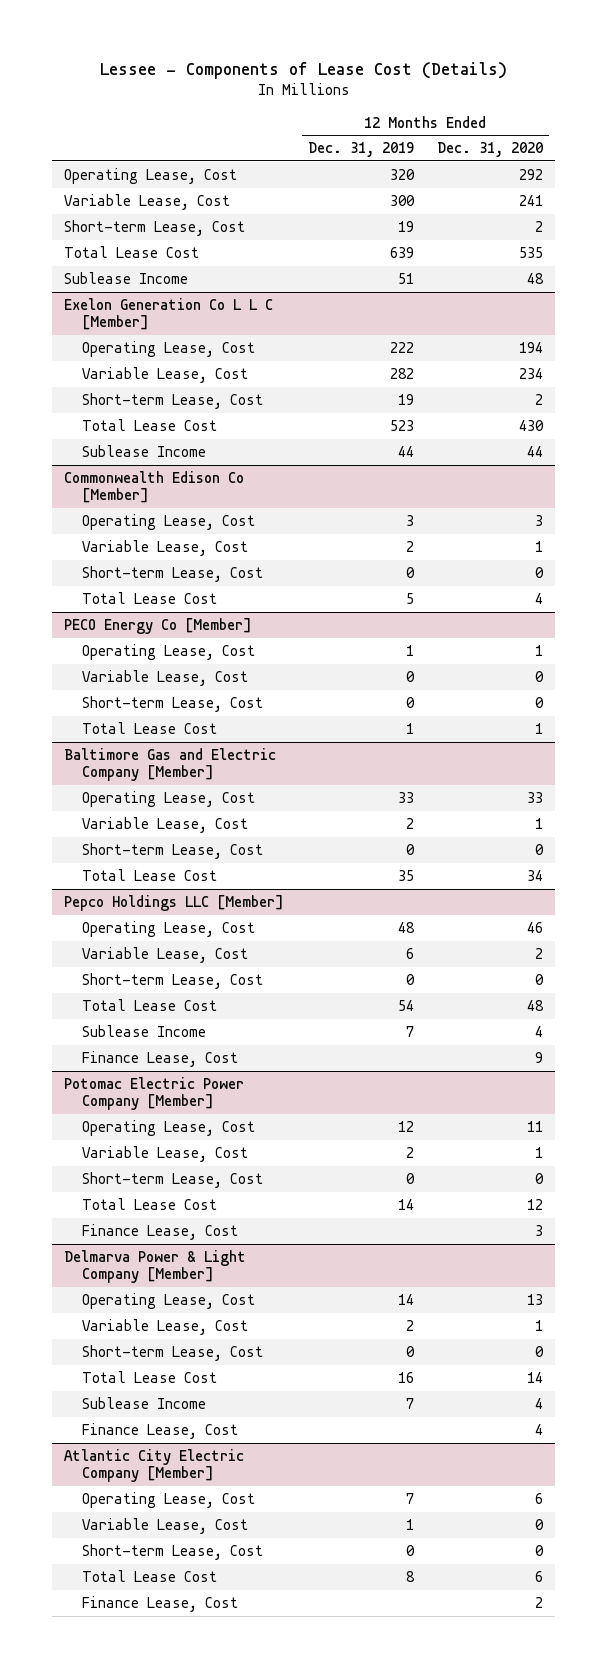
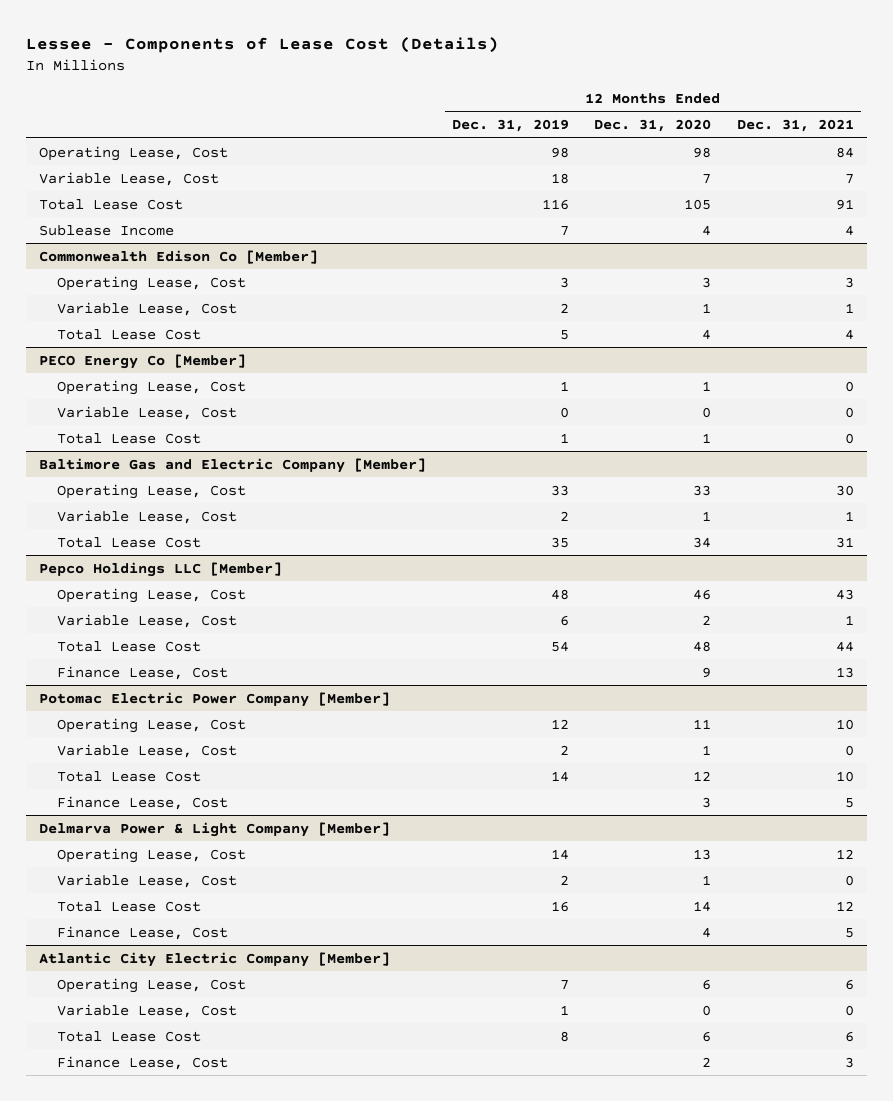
none -> [737,119,855,133] Dec. 31, 2021
[63,219,245,236] Short-term Lease, Cost -> none
[63,297,273,331] Exelon Generation Co L L C [Member] -> none
[82,340,256,357] Operating Lease, Cost -> none
[82,366,249,383] Variable Lease, Cost -> none
[82,392,264,409] Short-term Lease, Cost -> none
[82,418,218,431] Total Lease Cost -> none
[82,444,207,457] Sublease Income -> none
[389,168,415,180] 320 -> [550,146,569,158] 98
[519,168,544,180] 292 -> [693,146,712,158] 98
[389,194,415,206] 300 -> [550,172,569,184] 18
[519,194,544,206] 241 -> [702,173,712,184] 7
[389,246,414,258] 639 -> [541,198,569,210] 116
[519,246,544,258] 535 -> [684,198,712,210] 105
[397,272,414,284] 51 -> [559,225,569,236] 7
[527,272,545,284] 48 -> [702,224,712,236] 4
[82,565,264,582] Short-term Lease, Cost -> none
[82,695,264,712] Short-term Lease, Cost -> none
[82,842,264,859] Short-term Lease, Cost -> none
[82,972,264,989] Short-term Lease, Cost -> none
[82,1024,207,1037] Sublease Income -> none
[82,1171,264,1188] Short-term Lease, Cost -> none
[82,1344,264,1361] Short-term Lease, Cost -> none
[82,1396,207,1409] Sublease Income -> none
[82,1543,264,1560] Short-term Lease, Cost -> none

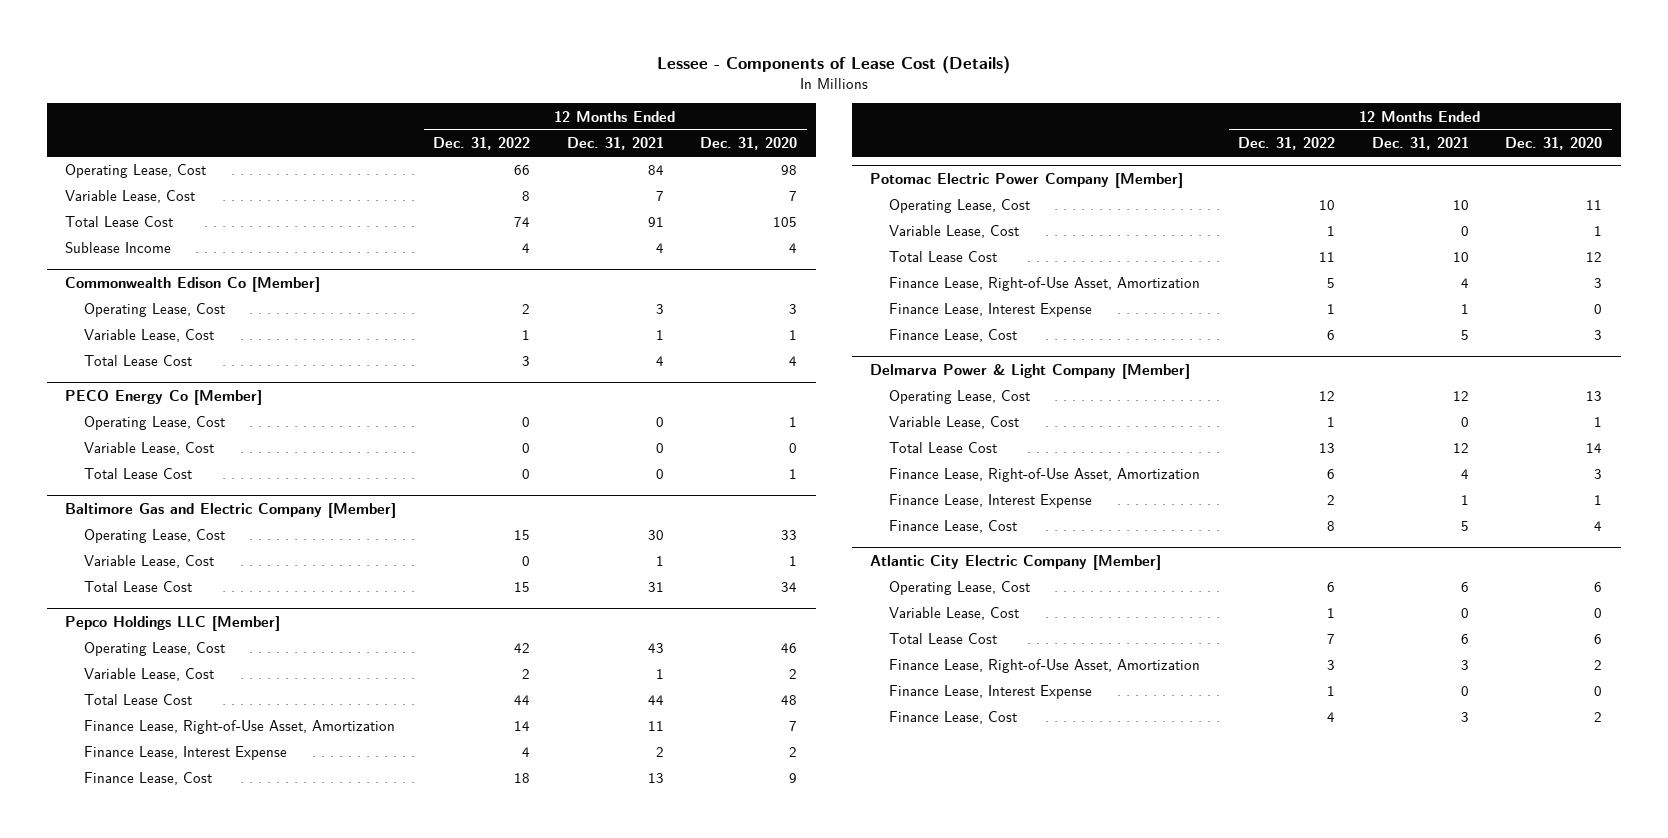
[451,119,569,133] Dec. 31, 2019 -> none
none -> [432,137,530,151] Dec. 31, 2022
none -> [83,720,395,735] Finance Lease, Right-of-Use Asset, Amortization
none -> [83,746,287,761] Finance Lease, Interest Expense
none -> [888,277,1200,292] Finance Lease, Right-of-Use Asset, Amortization
none -> [888,303,1092,318] Finance Lease, Interest Expense
none -> [888,468,1200,483] Finance Lease, Right-of-Use Asset, Amortization
none -> [888,494,1092,509] Finance Lease, Interest Expense
none -> [888,659,1200,674] Finance Lease, Right-of-Use Asset, Amortization
none -> [888,685,1092,700] Finance Lease, Interest Expense

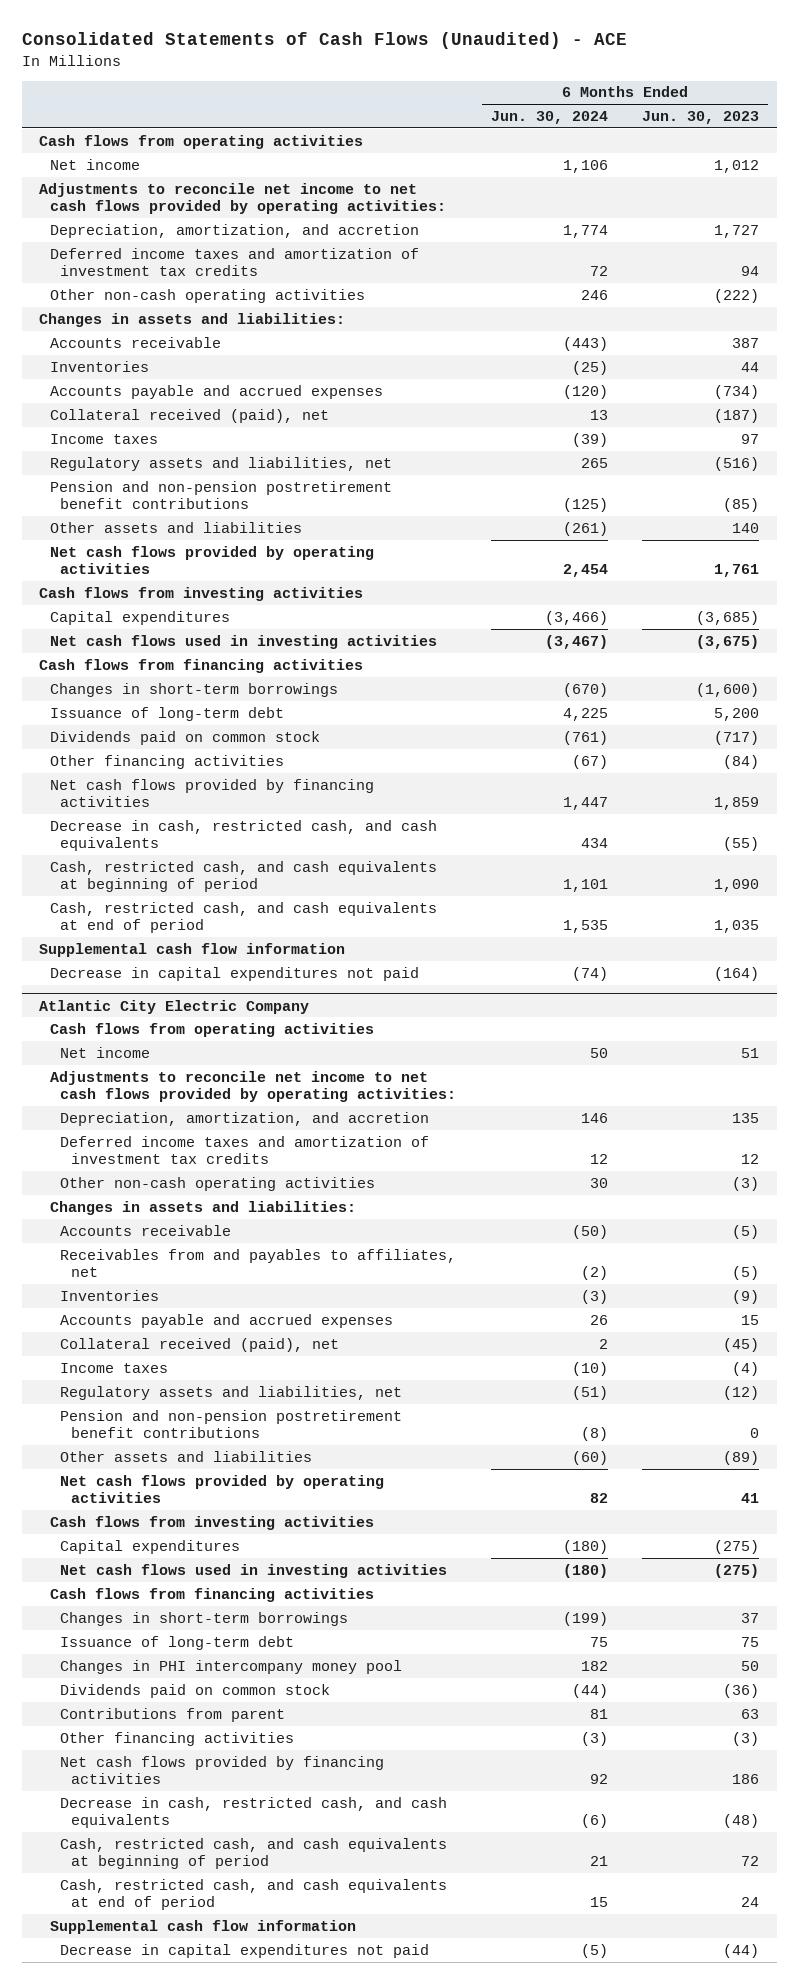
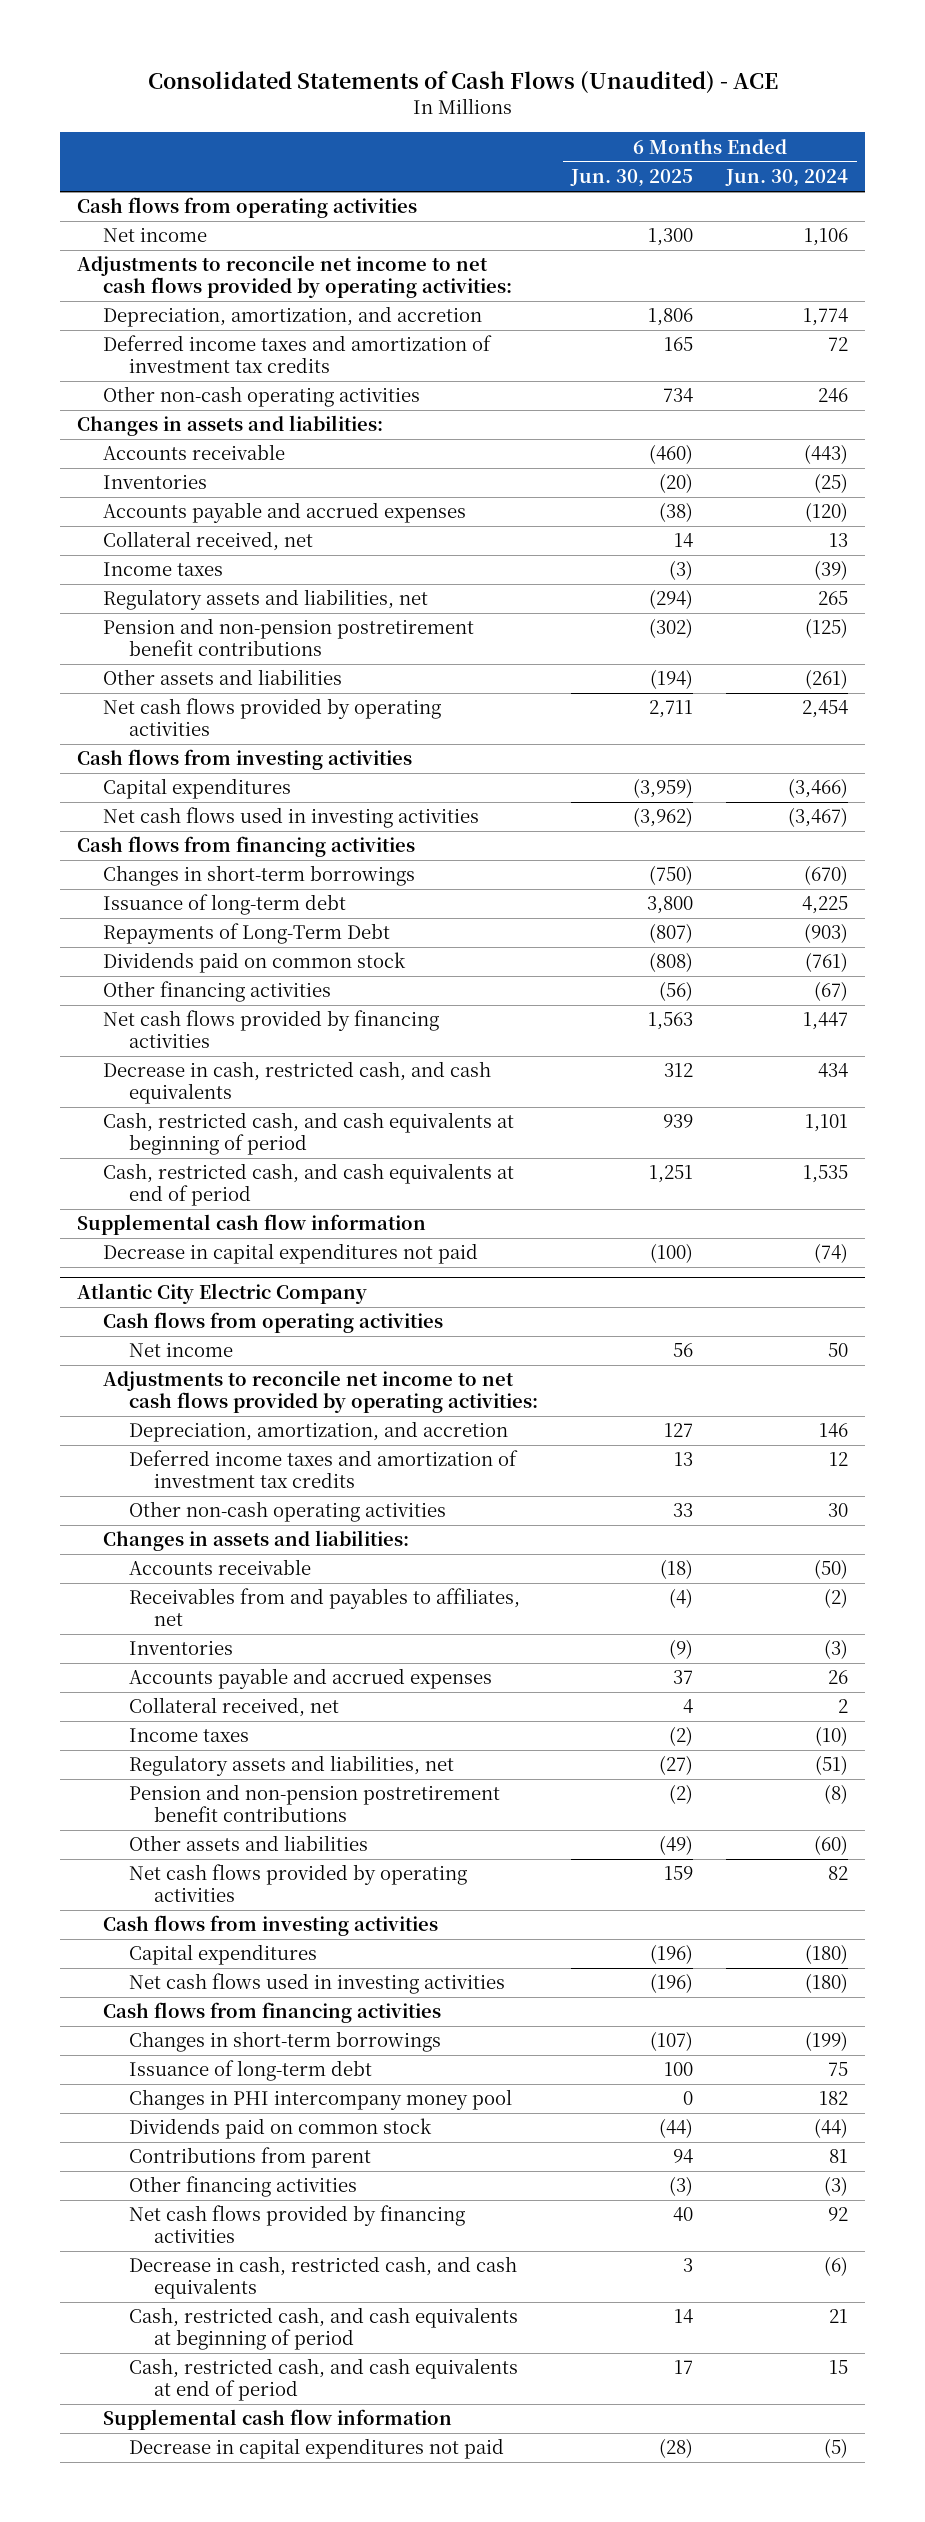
[642,110,760,124] Jun. 30, 2023 -> none
none -> [570,169,694,188] Jun. 30, 2025
[49,408,329,423] Collateral received (paid), net -> [102,531,313,552] Collateral received, net
none -> [102,923,390,945] Repayments of Long-Term Debt
[60,1337,340,1352] Collateral received (paid), net -> [128,1697,339,1718] Collateral received, net

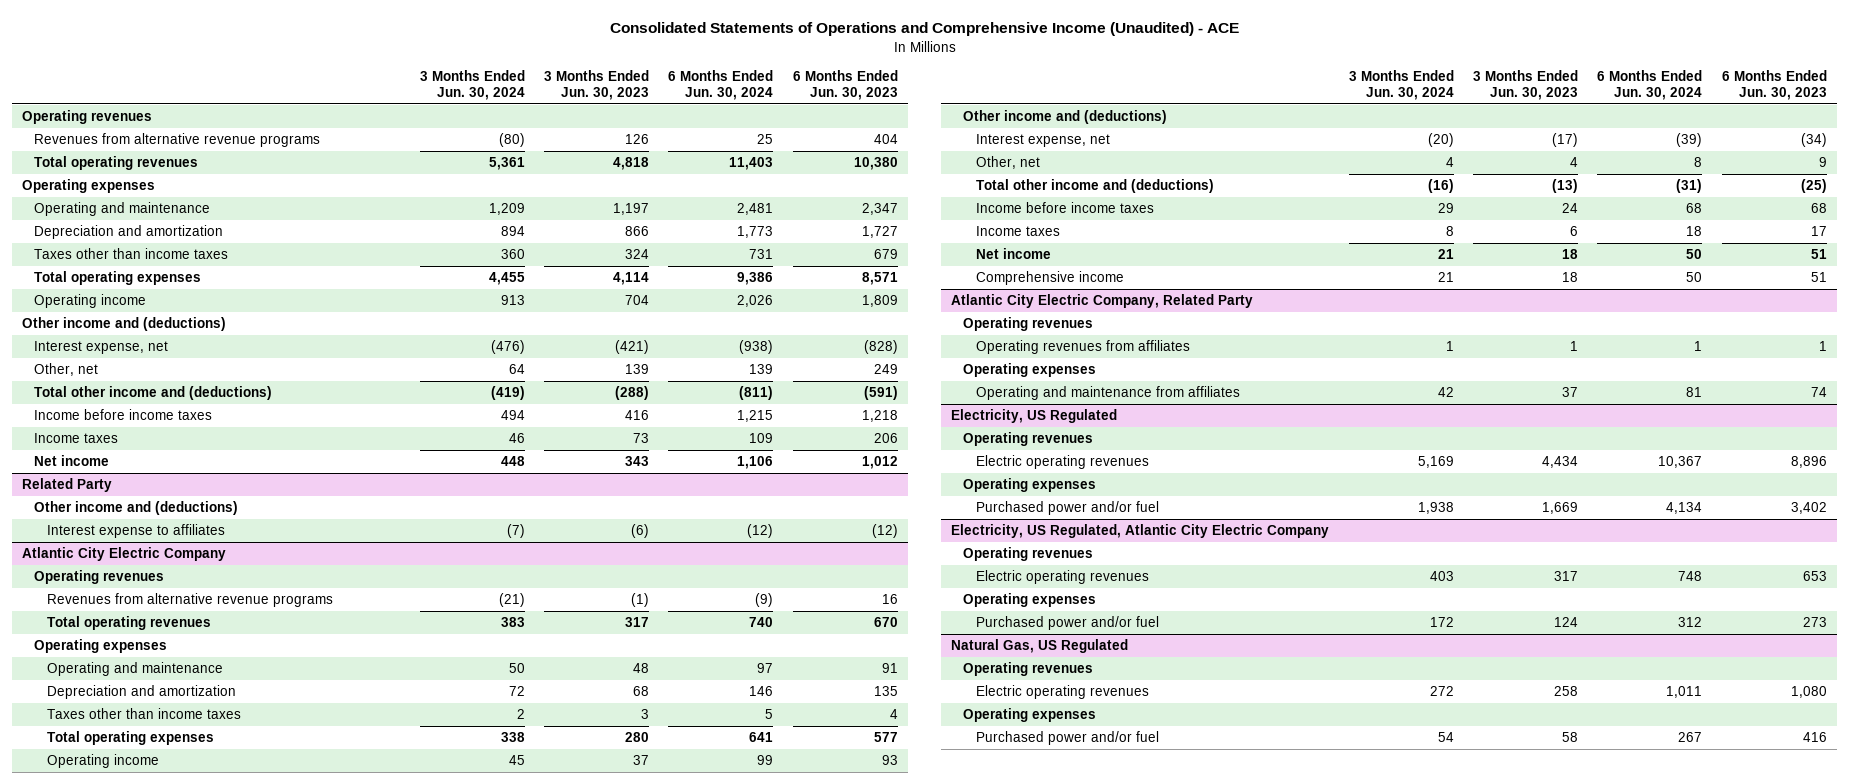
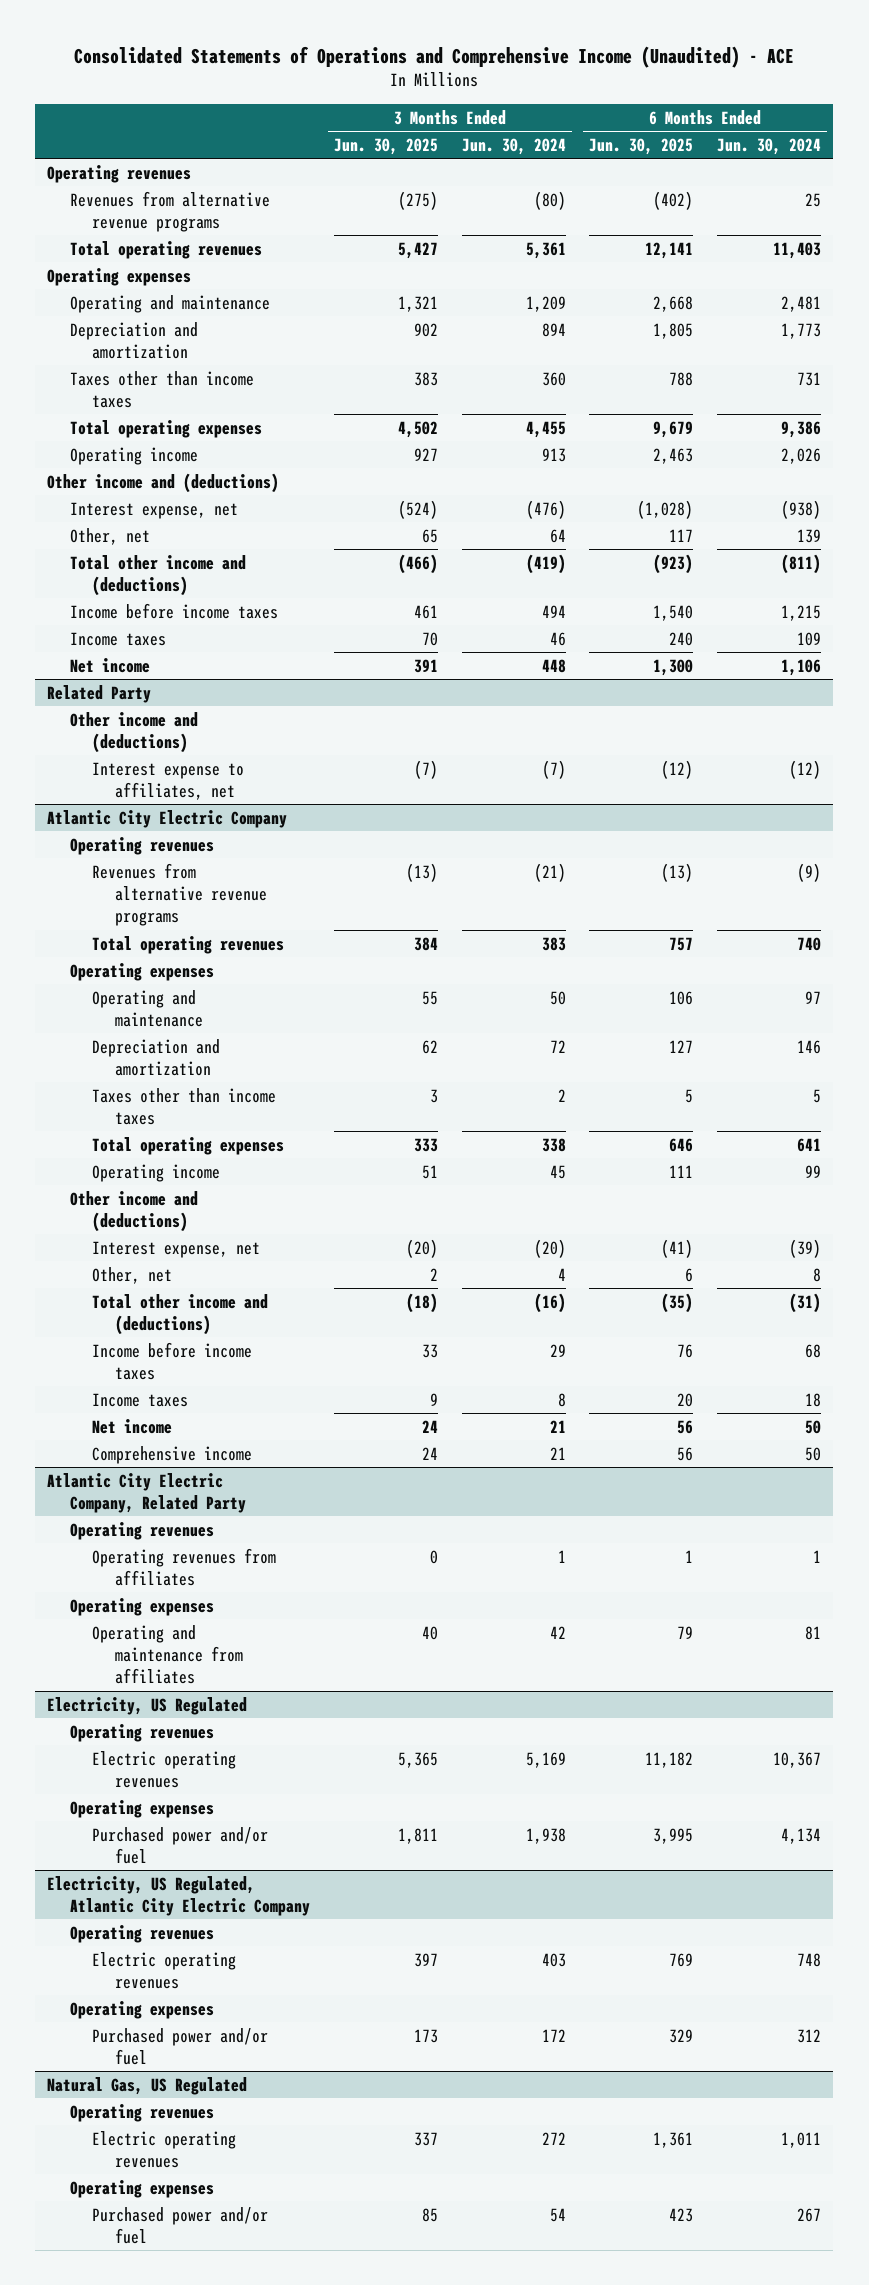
[544,70,650,101] 3 Months Ended Jun. 30, 2023 -> none
[792,70,898,101] 6 Months Ended Jun. 30, 2023 -> none
none -> [333,138,438,156] Jun. 30, 2025
none -> [589,138,694,156] Jun. 30, 2025
[46,523,225,538] Interest expense to affiliates -> [92,761,245,800] Interest expense to affiliates, net

